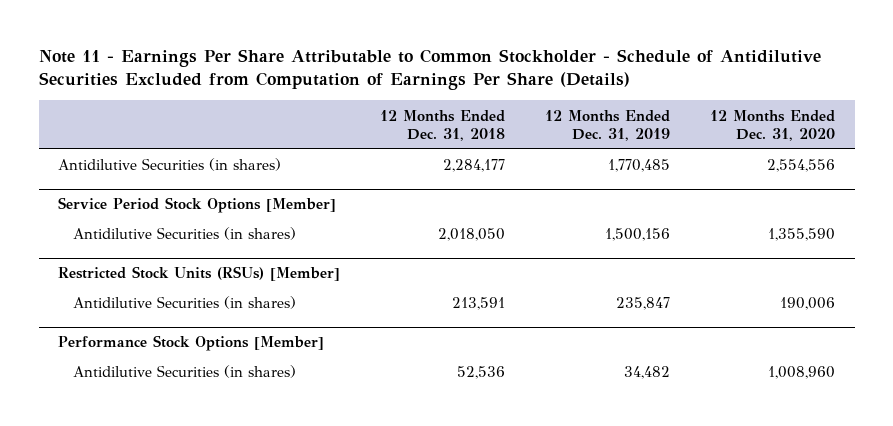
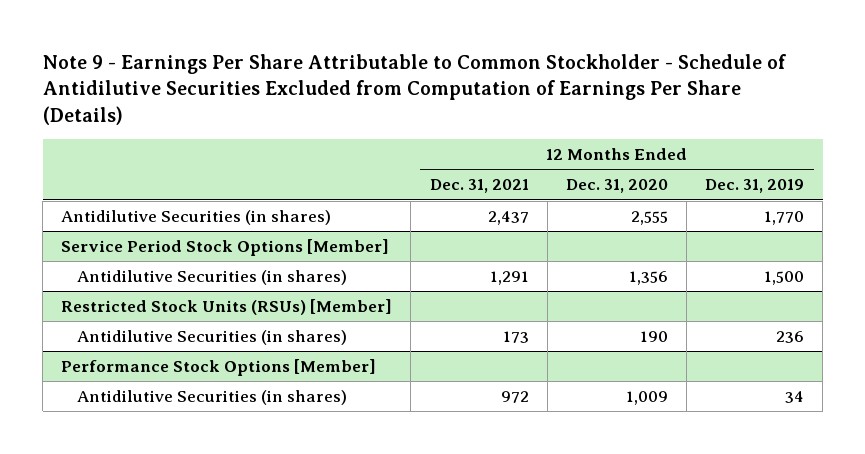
[38,48,821,91] Note 11 - Earnings Per Share Attributable to Common Stockholder - Schedule of Antidilutive Securities Excluded from Computation of Earnings Per Share (Details) -> [42,53,786,125] Note 9 - Earnings Per Share Attributable to Common Stockholder - Schedule of Antidilutive Securities Excluded from Computation of Earnings Per Share (Details)
[380,109,506,141] 12 Months Ended Dec. 31, 2018 -> none
none -> [429,179,529,194] Dec. 31, 2021
[607,159,670,173] 1,770,485 -> [764,211,805,226] 1,770
[766,159,835,173] 2,554,556 -> [630,211,668,226] 2,555
[604,228,670,242] 1,500,156 -> [764,271,805,286] 1,500
[767,228,835,242] 1,355,590 -> [628,271,668,286] 1,356
[615,297,670,311] 235,847 -> [776,331,805,344] 236
[779,297,835,311] 190,006 -> [639,331,668,343] 190
[623,366,670,380] 34,482 -> [785,391,805,404] 34
[767,366,835,380] 1,008,960 -> [625,391,668,406] 1,009

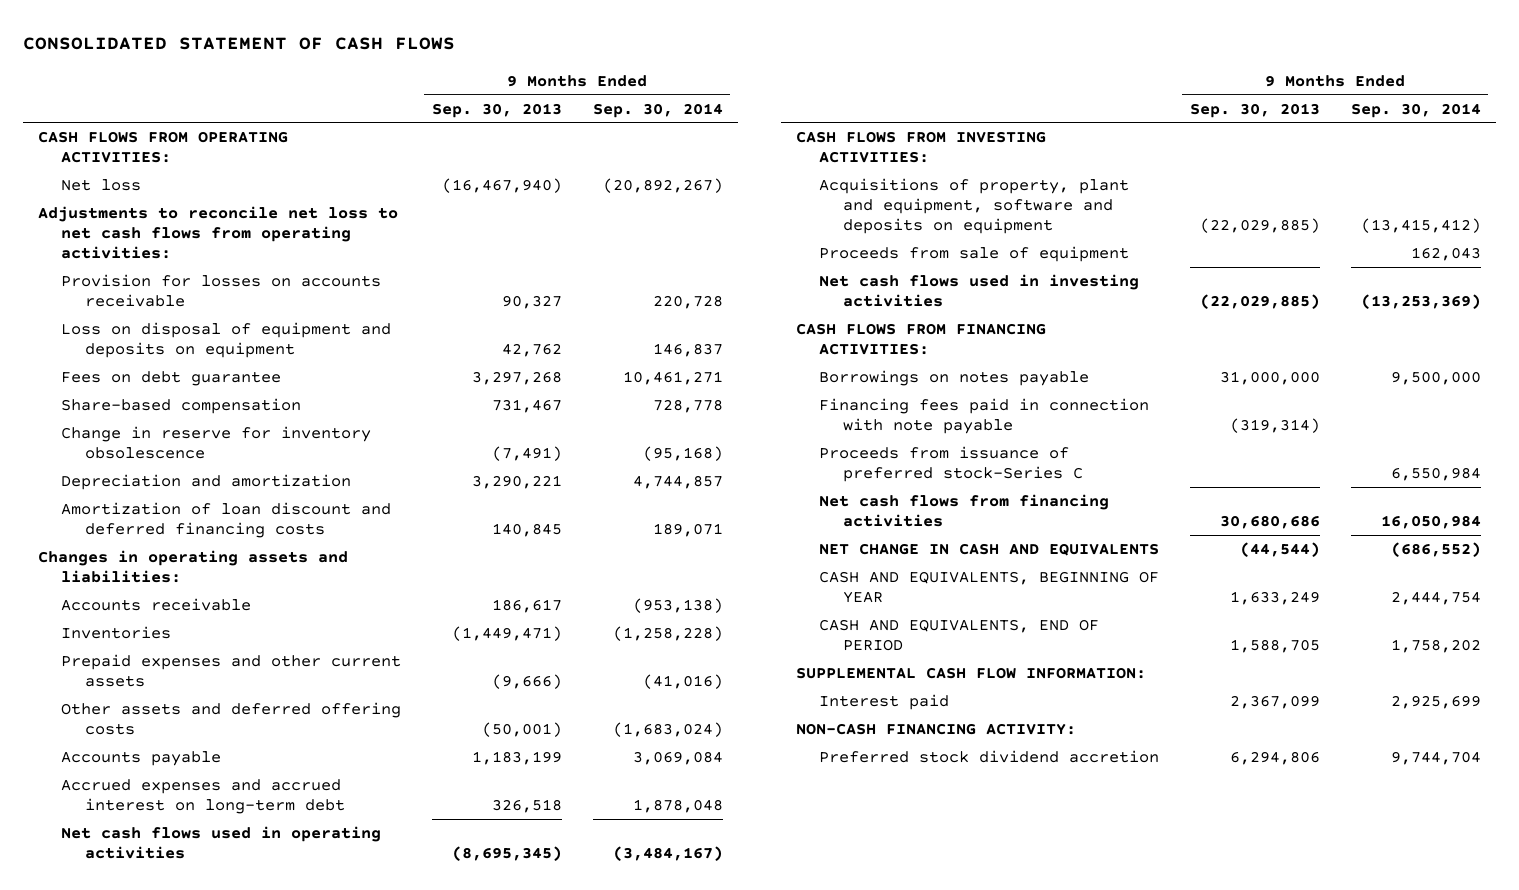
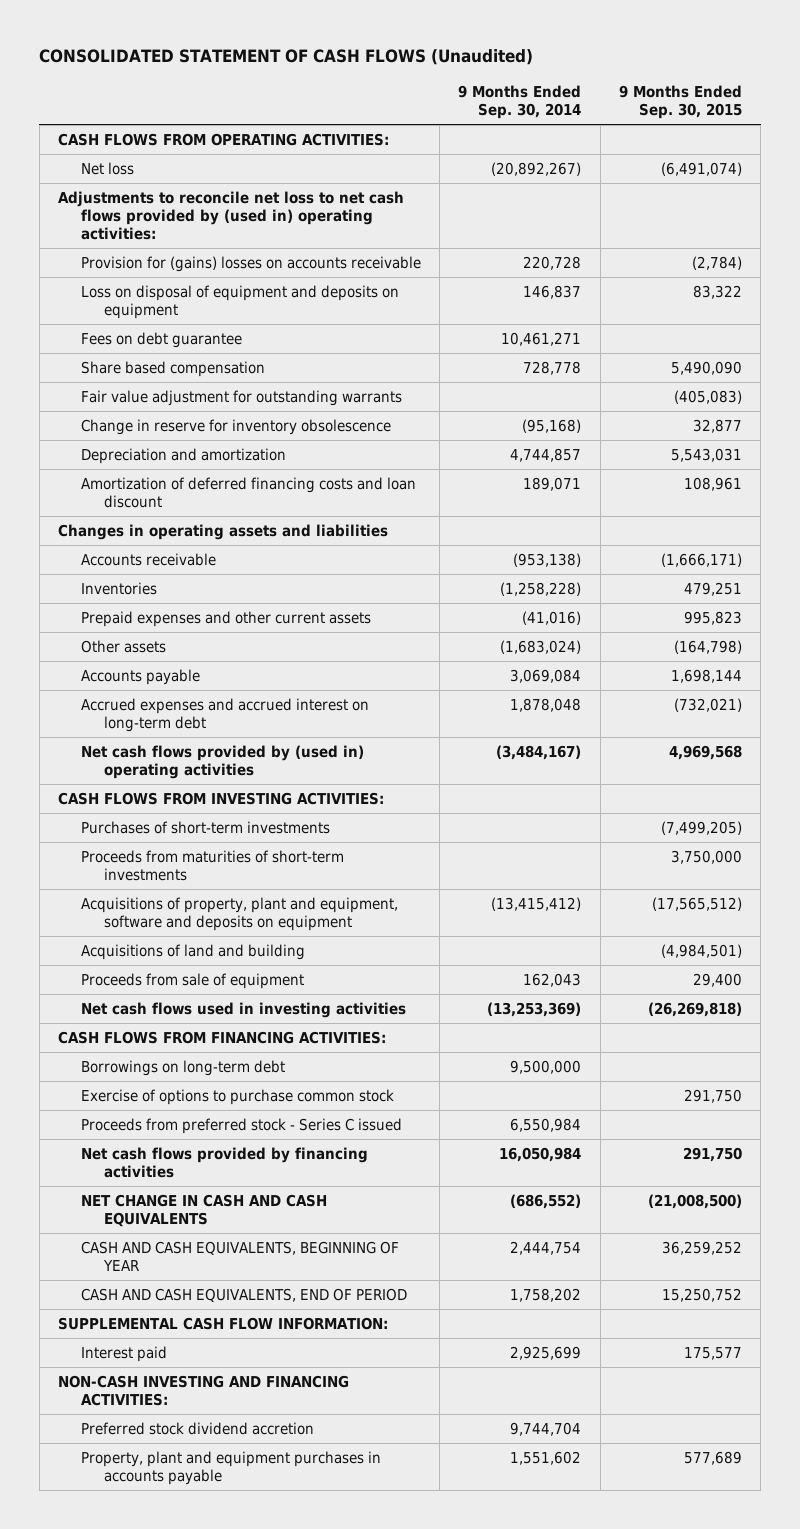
[22,37,455,51] CONSOLIDATED STATEMENT OF CASH FLOWS -> [39,49,534,66] CONSOLIDATED STATEMENT OF CASH FLOWS (Unaudited)
[432,102,563,118] Sep. 30, 2013 -> none
none -> [618,85,742,120] 9 Months Ended Sep. 30, 2015
[38,206,399,260] Adjustments to reconcile net loss to net cash flows from operating activities: -> [58,190,405,240] Adjustments to reconcile net loss to net cash flows provided by (used in) operating activities:
[61,274,382,308] Provision for losses on accounts receivable -> [80,255,421,272] Provision for (gains) losses on accounts receivable
[61,398,302,415] Share-based compensation -> [80,360,265,377] Share based compensation
none -> [80,389,402,406] Fair value adjustment for outstanding warrants
[61,502,392,539] Amortization of loan discount and deferred financing costs -> [80,476,416,508] Amortization of deferred financing costs and loan discount
[38,550,349,584] Changes in operating assets and liabilities: -> [58,523,389,540] Changes in operating assets and liabilities
[61,702,402,736] Other assets and deferred offering costs -> [80,639,166,653] Other assets
[61,826,382,860] Net cash flows used in operating activities -> [80,744,364,779] Net cash flows provided by (used in) operating activities
none -> [80,820,330,834] Purchases of short-term investments
none -> [80,849,344,881] Proceeds from maturities of short-term investments
none -> [80,943,305,960] Acquisitions of land and building
[819,370,1090,387] Borrowings on notes payable -> none
[819,398,1150,435] Financing fees paid in connection with note payable -> none
none -> [80,1059,285,1076] Borrowings on long-term debt
none -> [80,1088,394,1105] Exercise of options to purchase common stock
[819,446,1083,483] Proceeds from issuance of preferred stock-Series C -> [80,1117,402,1134] Proceeds from preferred stock - Series C issued
[819,494,1110,528] Net cash flows from financing activities -> [80,1146,368,1178] Net cash flows provided by financing activities
[819,543,1160,557] NET CHANGE IN CASH AND EQUIVALENTS -> [80,1193,327,1227] NET CHANGE IN CASH AND CASH EQUIVALENTS
[819,571,1160,604] CASH AND EQUIVALENTS, BEGINNING OF YEAR -> [80,1240,399,1271] CASH AND CASH EQUIVALENTS, BEGINNING OF YEAR
[819,619,1100,652] CASH AND EQUIVALENTS, END OF PERIOD -> [80,1287,407,1302] CASH AND CASH EQUIVALENTS, END OF PERIOD
[796,723,1077,736] NON-CASH FINANCING ACTIVITY: -> [58,1374,350,1406] NON-CASH INVESTING AND FINANCING ACTIVITIES:
none -> [80,1450,381,1485] Property, plant and equipment purchases in accounts payable

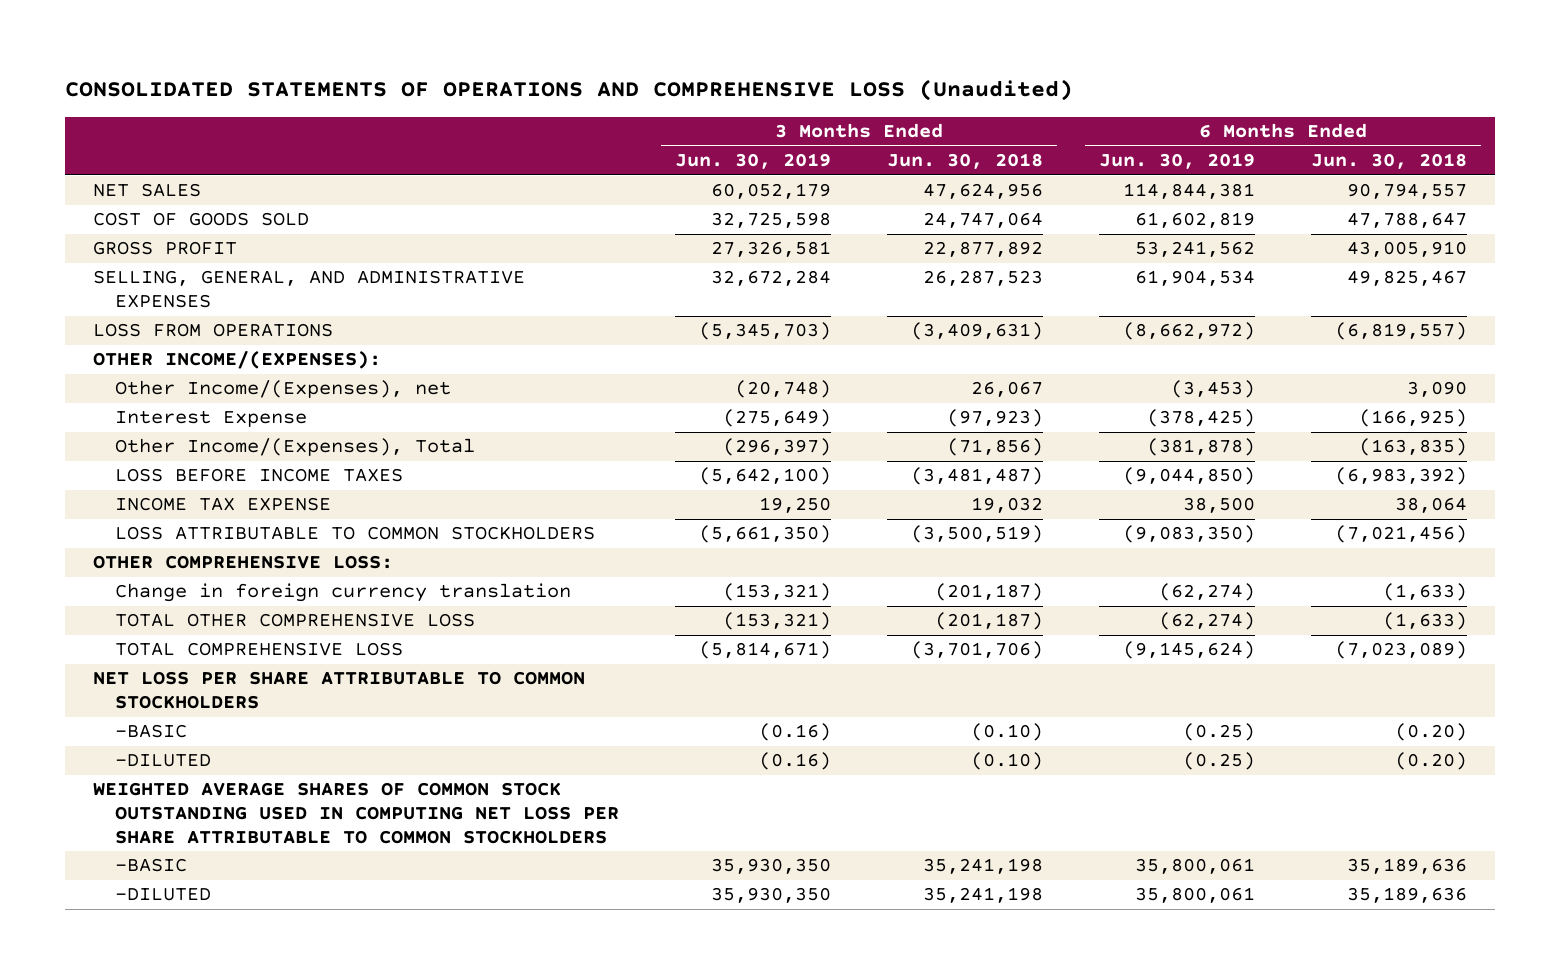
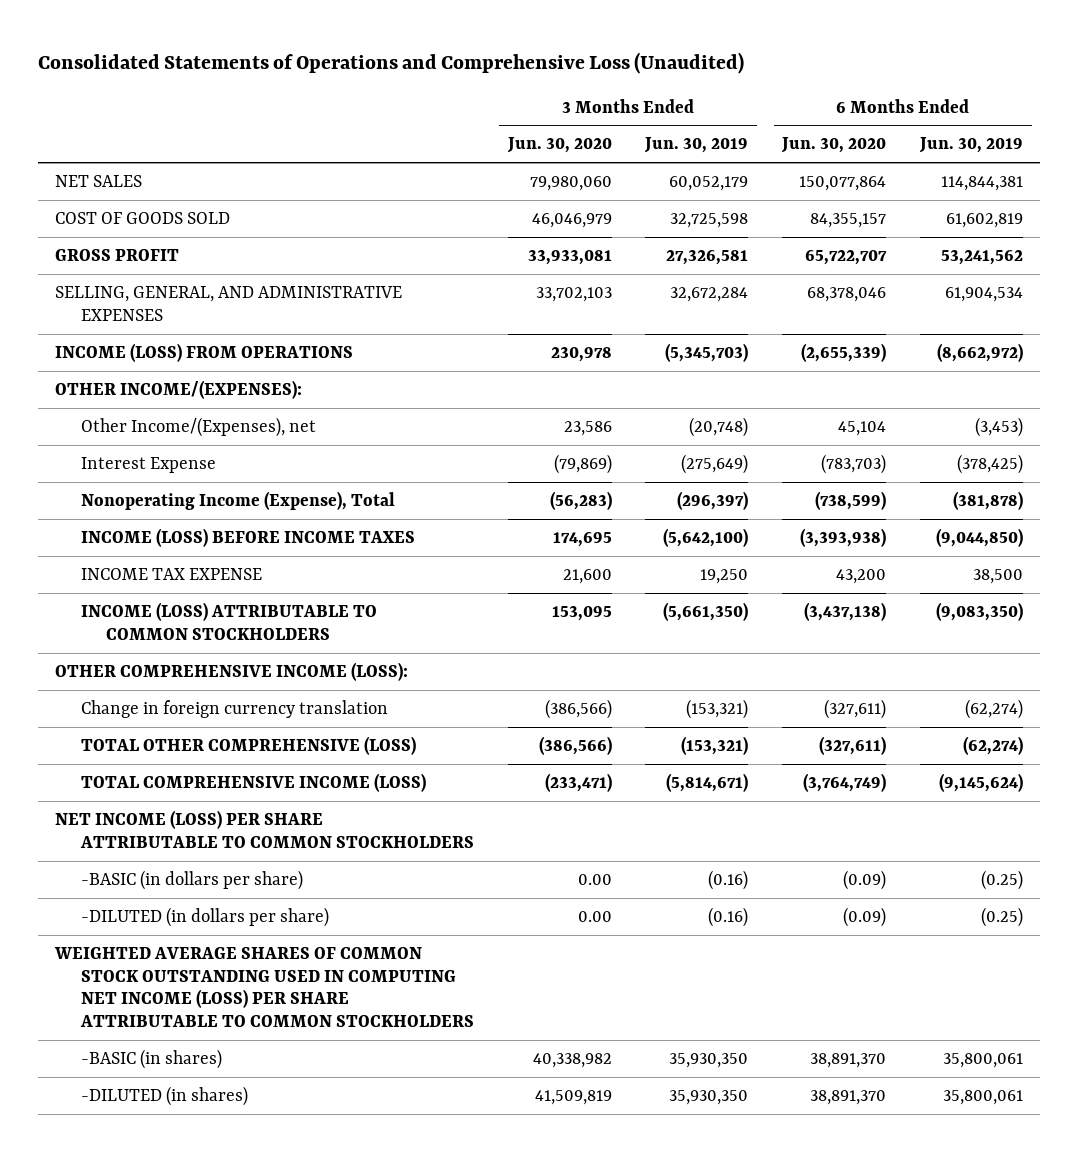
[64,79,1073,102] CONSOLIDATED STATEMENTS OF OPERATIONS AND COMPREHENSIVE LOSS (Unaudited) -> [38,51,745,74] Consolidated Statements of Operations and Comprehensive Loss (Unaudited)
[886,153,1043,170] Jun. 30, 2018 -> none
[1310,153,1467,170] Jun. 30, 2018 -> none
none -> [506,137,612,154] Jun. 30, 2020
none -> [781,137,887,154] Jun. 30, 2020
[92,323,333,338] LOSS FROM OPERATIONS -> [55,343,354,363] INCOME (LOSS) FROM OPERATIONS
[114,438,475,457] Other Income/(Expenses), Total -> [80,491,395,511] Nonoperating Income (Expense), Total
[114,468,403,483] LOSS BEFORE INCOME TAXES -> [80,528,415,548] INCOME (LOSS) BEFORE INCOME TAXES
[114,526,595,541] LOSS ATTRIBUTABLE TO COMMON STOCKHOLDERS -> [80,602,377,640] INCOME (LOSS) ATTRIBUTABLE TO COMMON STOCKHOLDERS
[92,555,393,570] OTHER COMPREHENSIVE LOSS: -> [55,662,409,682] OTHER COMPREHENSIVE INCOME (LOSS):
[114,613,475,628] TOTAL OTHER COMPREHENSIVE LOSS -> [80,736,416,756] TOTAL OTHER COMPREHENSIVE (LOSS)
[114,642,403,657] TOTAL COMPREHENSIVE LOSS -> [80,773,426,793] TOTAL COMPREHENSIVE INCOME (LOSS)
[92,671,585,710] NET LOSS PER SHARE ATTRIBUTABLE TO COMMON STOCKHOLDERS -> [55,810,474,848] NET INCOME (LOSS) PER SHARE ATTRIBUTABLE TO COMMON STOCKHOLDERS
[114,724,187,739] -BASIC -> [80,870,303,891] -BASIC (in dollars per share)
[114,754,211,768] -DILUTED -> [80,907,329,928] -DILUTED (in dollars per share)
[92,782,619,844] WEIGHTED AVERAGE SHARES OF COMMON STOCK OUTSTANDING USED IN COMPUTING NET LOSS PER SHARE ATTRIBUTABLE TO COMMON STOCKHOLDERS -> [54,947,474,1028] WEIGHTED AVERAGE SHARES OF COMMON STOCK OUTSTANDING USED IN COMPUTING NET INCOME (LOSS) PER SHARE ATTRIBUTABLE TO COMMON STOCKHOLDERS
[114,858,187,873] -BASIC -> [80,1049,222,1070] -BASIC (in shares)
[114,888,211,902] -DILUTED -> [80,1086,248,1107] -DILUTED (in shares)

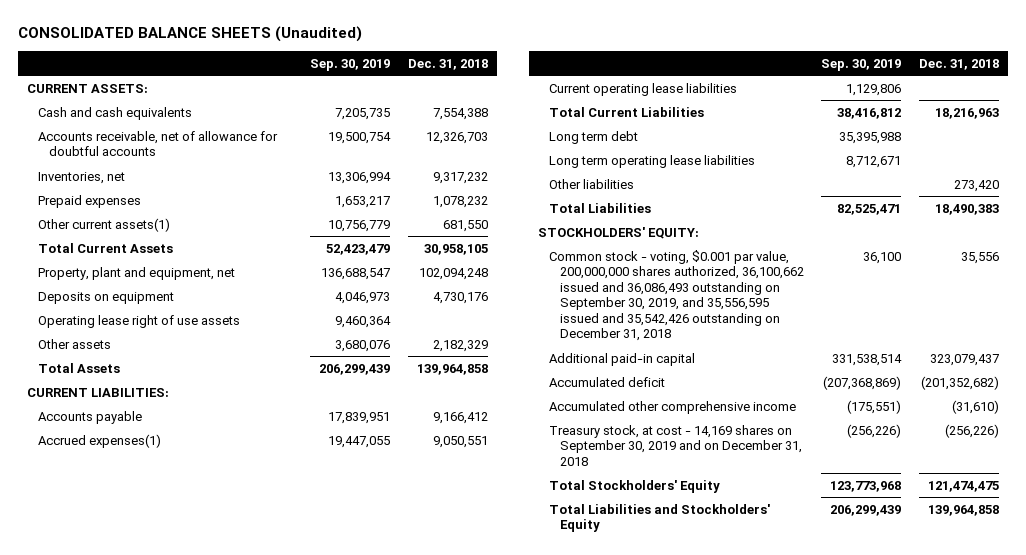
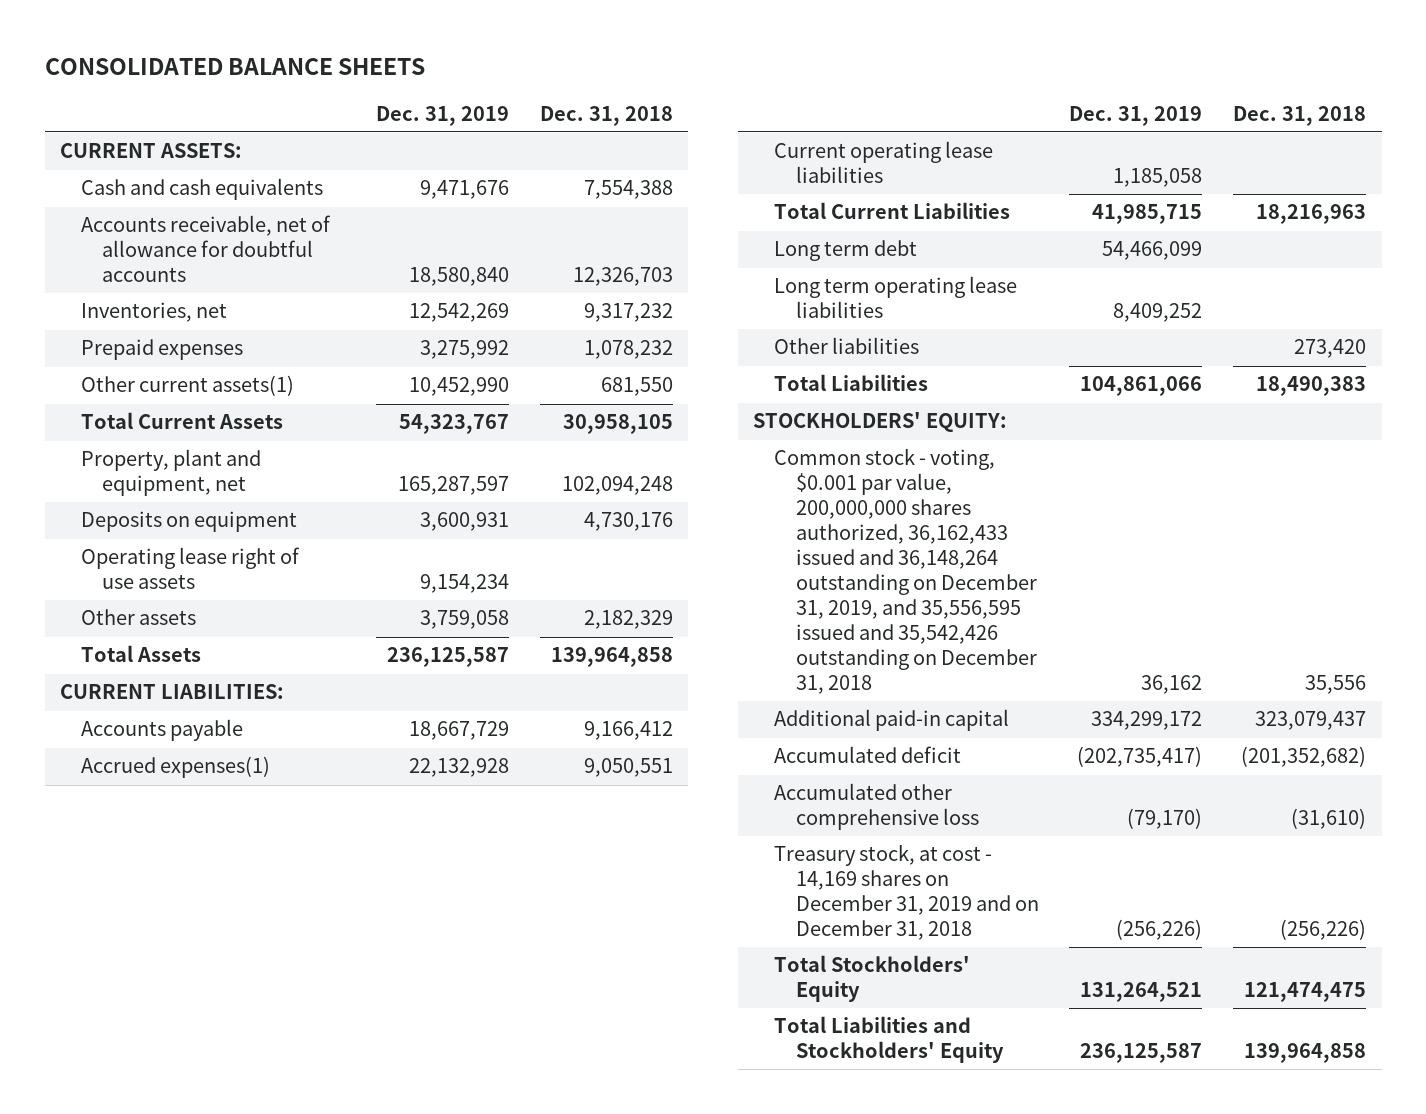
[18,26,363,43] CONSOLIDATED BALANCE SHEETS (Unaudited) -> [44,58,425,76] CONSOLIDATED BALANCE SHEETS
[310,58,391,71] Sep. 30, 2019 -> none
none -> [376,105,510,126] Dec. 31, 2019
[548,249,804,342] Common stock - voting, $0.001 par value, 200,000,000 shares authorized, 36,100,662 issued and 36,086,493 outstanding on September 30, 2019, and 35,556,595 issued and 35,542,426 outstanding on December 31, 2018 -> [774,448,1037,695] Common stock - voting, $0.001 par value, 200,000,000 shares authorized, 36,162,433 issued and 36,148,264 outstanding on December 31, 2019, and 35,556,595 issued and 35,542,426 outstanding on December 31, 2018
[548,400,796,414] Accumulated other comprehensive income -> [774,783,979,831] Accumulated other comprehensive loss
[548,424,802,466] Treasury stock, at cost - 14,169 shares on September 30, 2019 and on December 31, 2018 -> [774,844,1039,941] Treasury stock, at cost - 14,169 shares on December 31, 2019 and on December 31, 2018

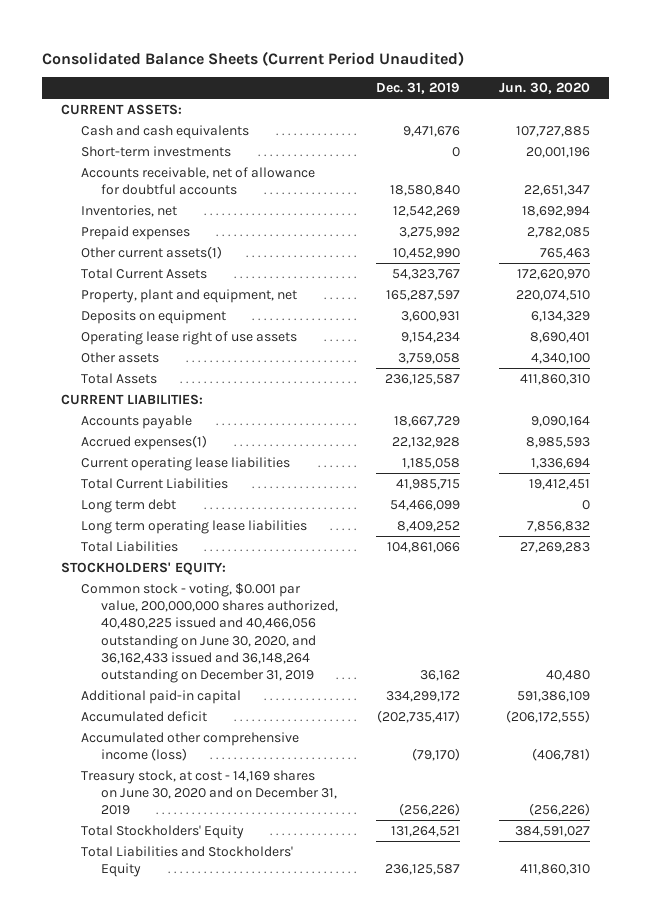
[44,58,425,76] CONSOLIDATED BALANCE SHEETS -> [41,50,464,66] Consolidated Balance Sheets (Current Period Unaudited)
[540,105,674,126] Dec. 31, 2018 -> none
none -> [498,82,590,95] Jun. 30, 2020
none -> [80,145,231,157] Short-term investments
[774,337,920,355] Other liabilities -> none
[774,448,1037,695] Common stock - voting, $0.001 par value, 200,000,000 shares authorized, 36,162,433 issued and 36,148,264 outstanding on December 31, 2019, and 35,556,595 issued and 35,542,426 outstanding on December 31, 2018 -> [80,582,338,684] Common stock - voting, $0.001 par value, 200,000,000 shares authorized, 40,480,225 issued and 40,466,056 outstanding on June 30, 2020, and 36,162,433 issued and 36,148,264 outstanding on December 31, 2019
[774,783,979,831] Accumulated other comprehensive loss -> [80,731,299,762] Accumulated other comprehensive income (loss)
[774,844,1039,941] Treasury stock, at cost - 14,169 shares on December 31, 2019 and on December 31, 2018 -> [80,769,337,816] Treasury stock, at cost - 14,169 shares on June 30, 2020 and on December 31, 2019

